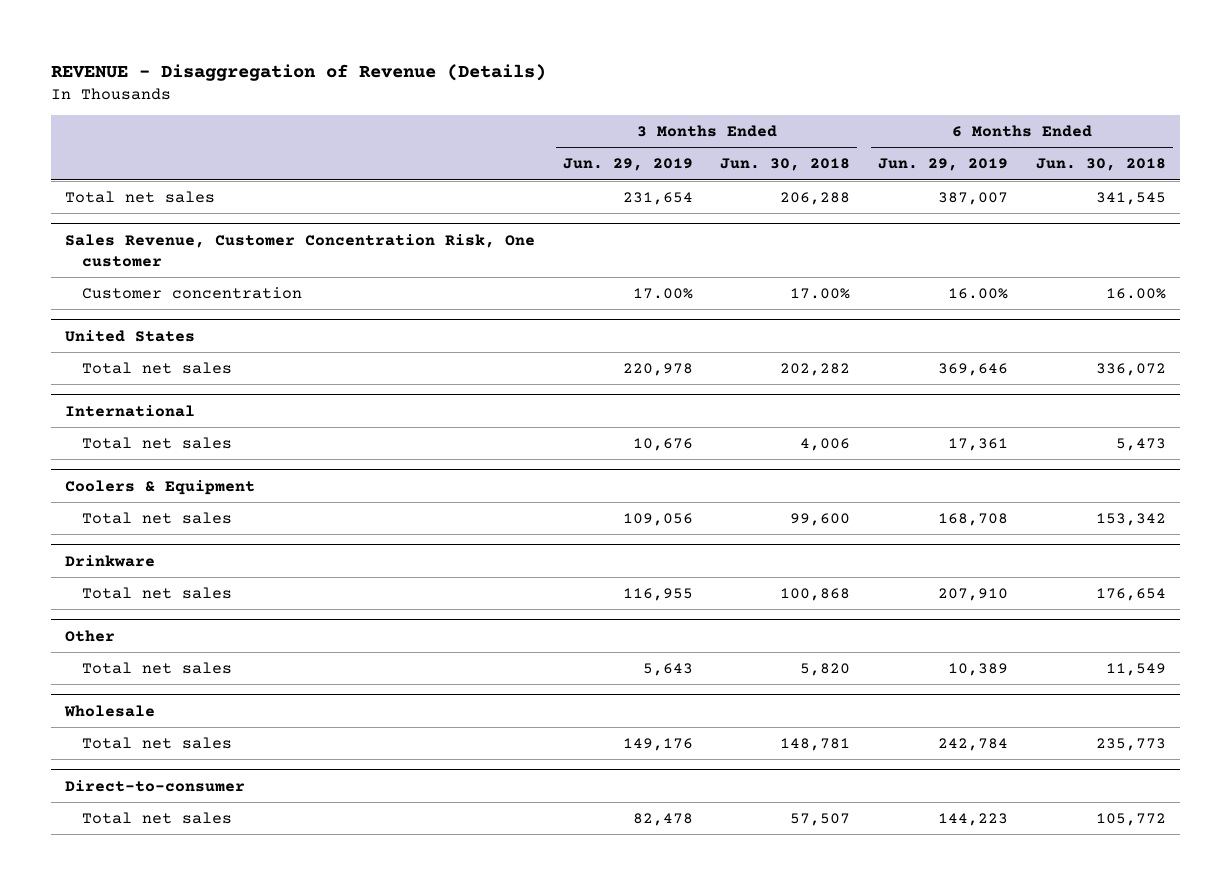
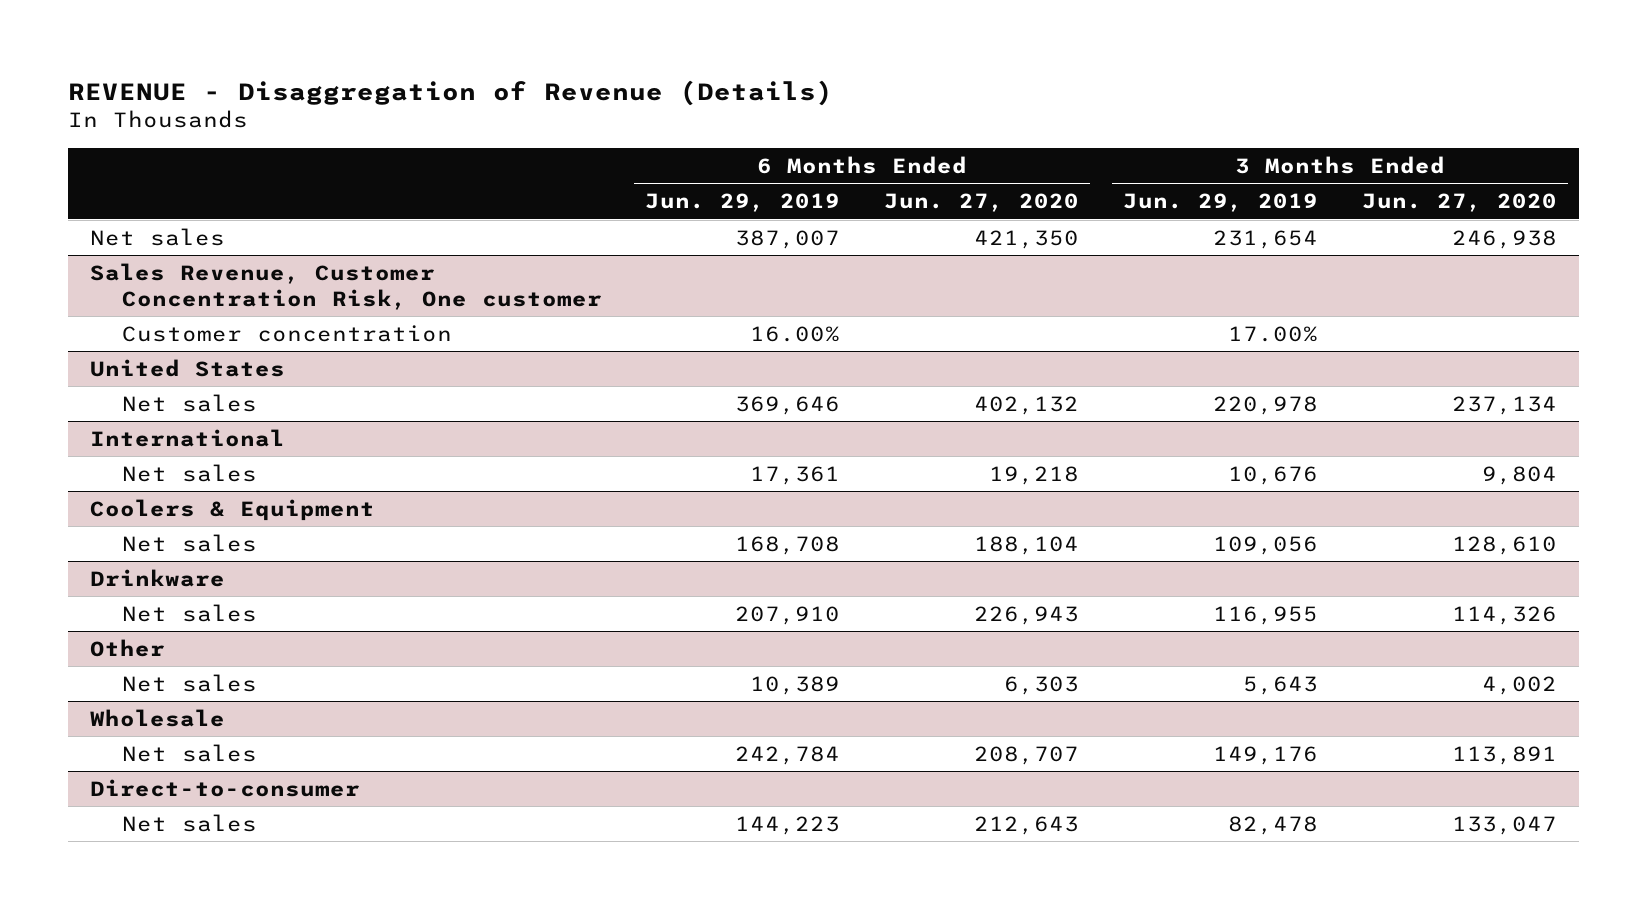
[720,158,851,172] Jun. 30, 2018 -> none
[1036,158,1167,172] Jun. 30, 2018 -> none
none -> [884,192,1080,212] Jun. 27, 2020
none -> [1361,192,1557,212] Jun. 27, 2020
[64,190,215,203] Total net sales -> [89,227,225,246] Net sales
[82,361,233,374] Total net sales -> [121,393,257,412] Net sales
[82,436,233,449] Total net sales -> [121,463,257,482] Net sales
[82,511,233,524] Total net sales -> [121,533,257,552] Net sales
[82,586,233,599] Total net sales -> [121,603,257,622] Net sales
[82,661,233,674] Total net sales -> [121,673,257,692] Net sales
[82,736,233,749] Total net sales -> [121,743,257,762] Net sales
[82,811,233,824] Total net sales -> [121,813,257,832] Net sales

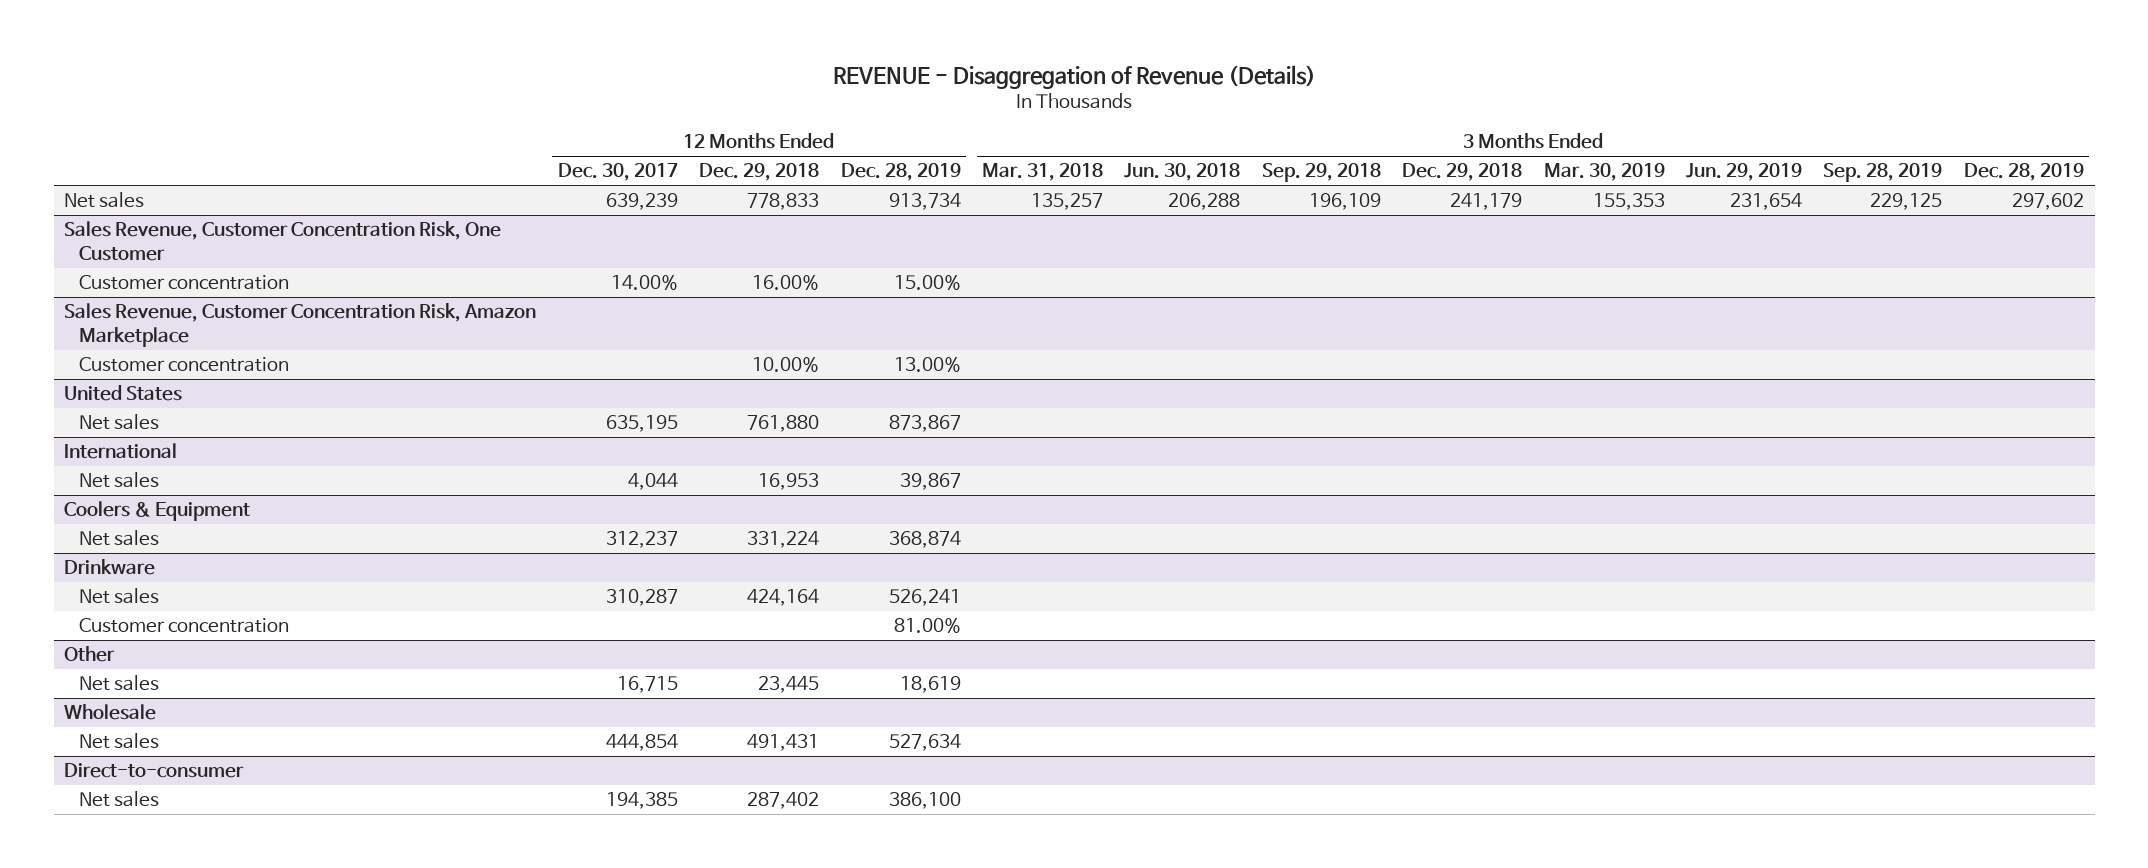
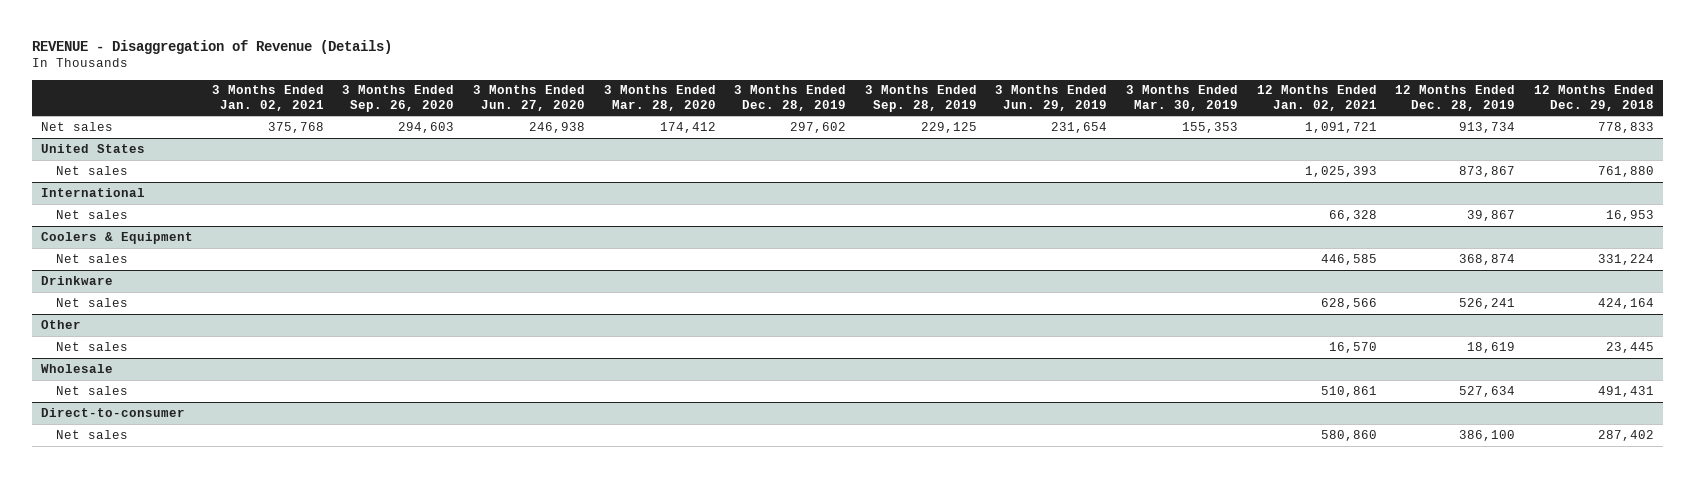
[557,163,678,182] Dec. 30, 2017 -> none
[982,163,1104,182] Mar. 31, 2018 -> none
[1124,163,1241,182] Jun. 30, 2018 -> none
[1261,163,1381,183] Sep. 29, 2018 -> none
[1402,163,1523,182] Dec. 29, 2018 -> none
none -> [211,85,324,111] 3 Months Ended Jan. 02, 2021
none -> [342,85,455,112] 3 Months Ended Sep. 26, 2020
none -> [472,85,585,111] 3 Months Ended Jun. 27, 2020
none -> [603,85,716,111] 3 Months Ended Mar. 28, 2020
none -> [1256,85,1377,111] 12 Months Ended Jan. 02, 2021
[64,221,502,262] Sales Revenue, Customer Concentration Risk, One Customer -> none
[78,275,289,291] Customer concentration -> none
[64,303,537,348] Sales Revenue, Customer Concentration Risk, Amazon Marketplace -> none
[78,357,289,373] Customer concentration -> none
[78,618,289,634] Customer concentration -> none

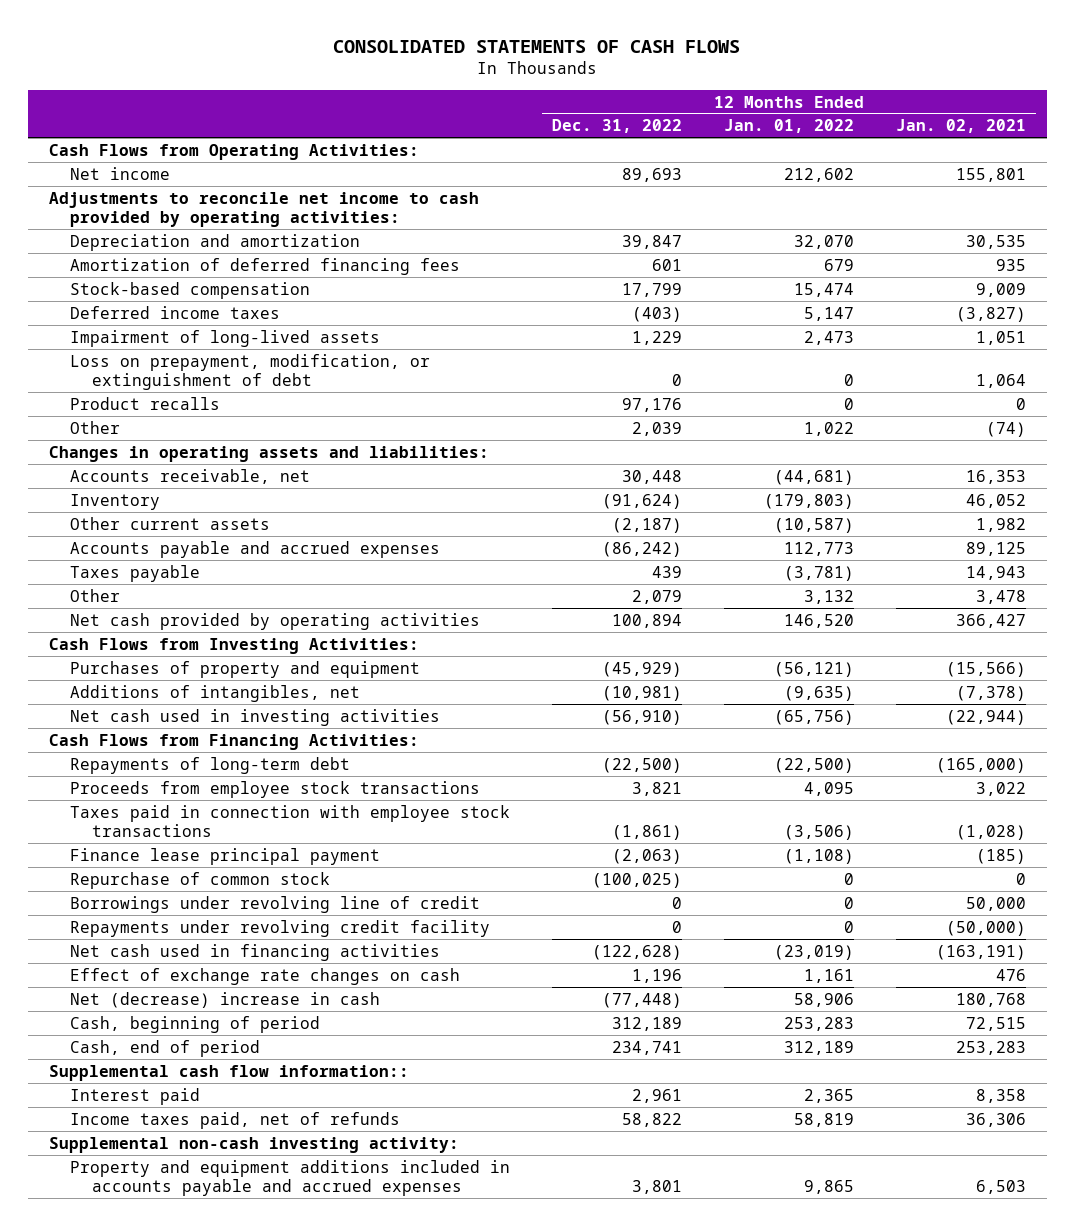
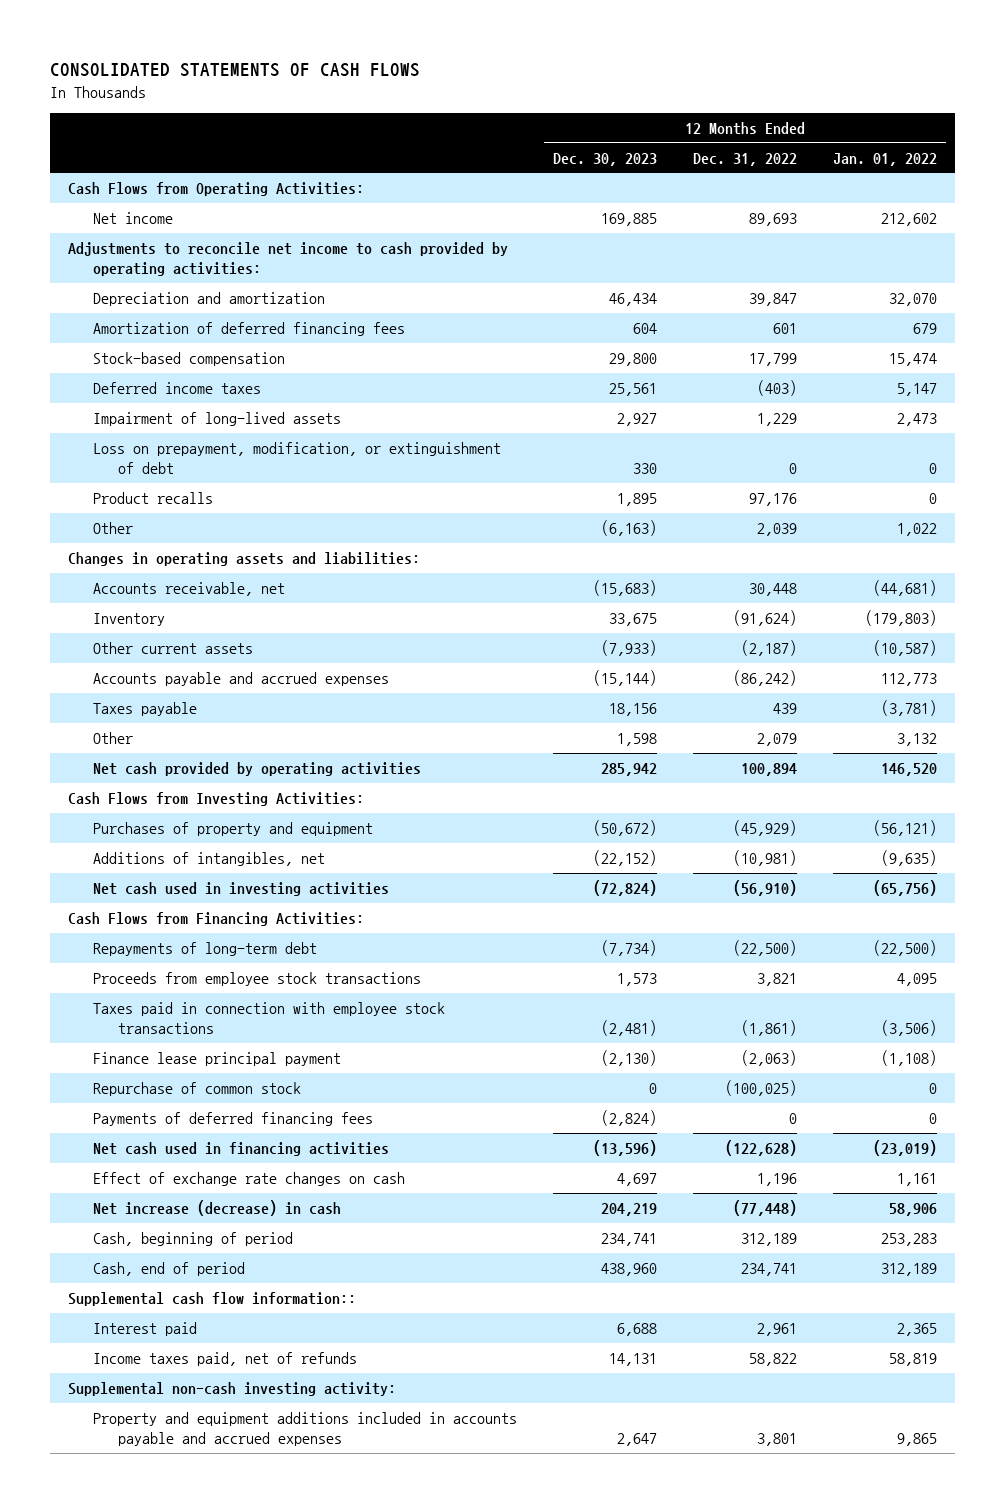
[895,119,1026,134] Jan. 02, 2021 -> none
none -> [552,152,657,166] Dec. 30, 2023
[70,895,481,913] Borrowings under revolving line of credit -> none
[70,919,491,937] Repayments under revolving credit facility -> none
none -> [92,1112,373,1127] Payments of deferred financing fees
[70,991,381,1008] Net (decrease) increase in cash -> [92,1200,341,1217] Net increase (decrease) in cash

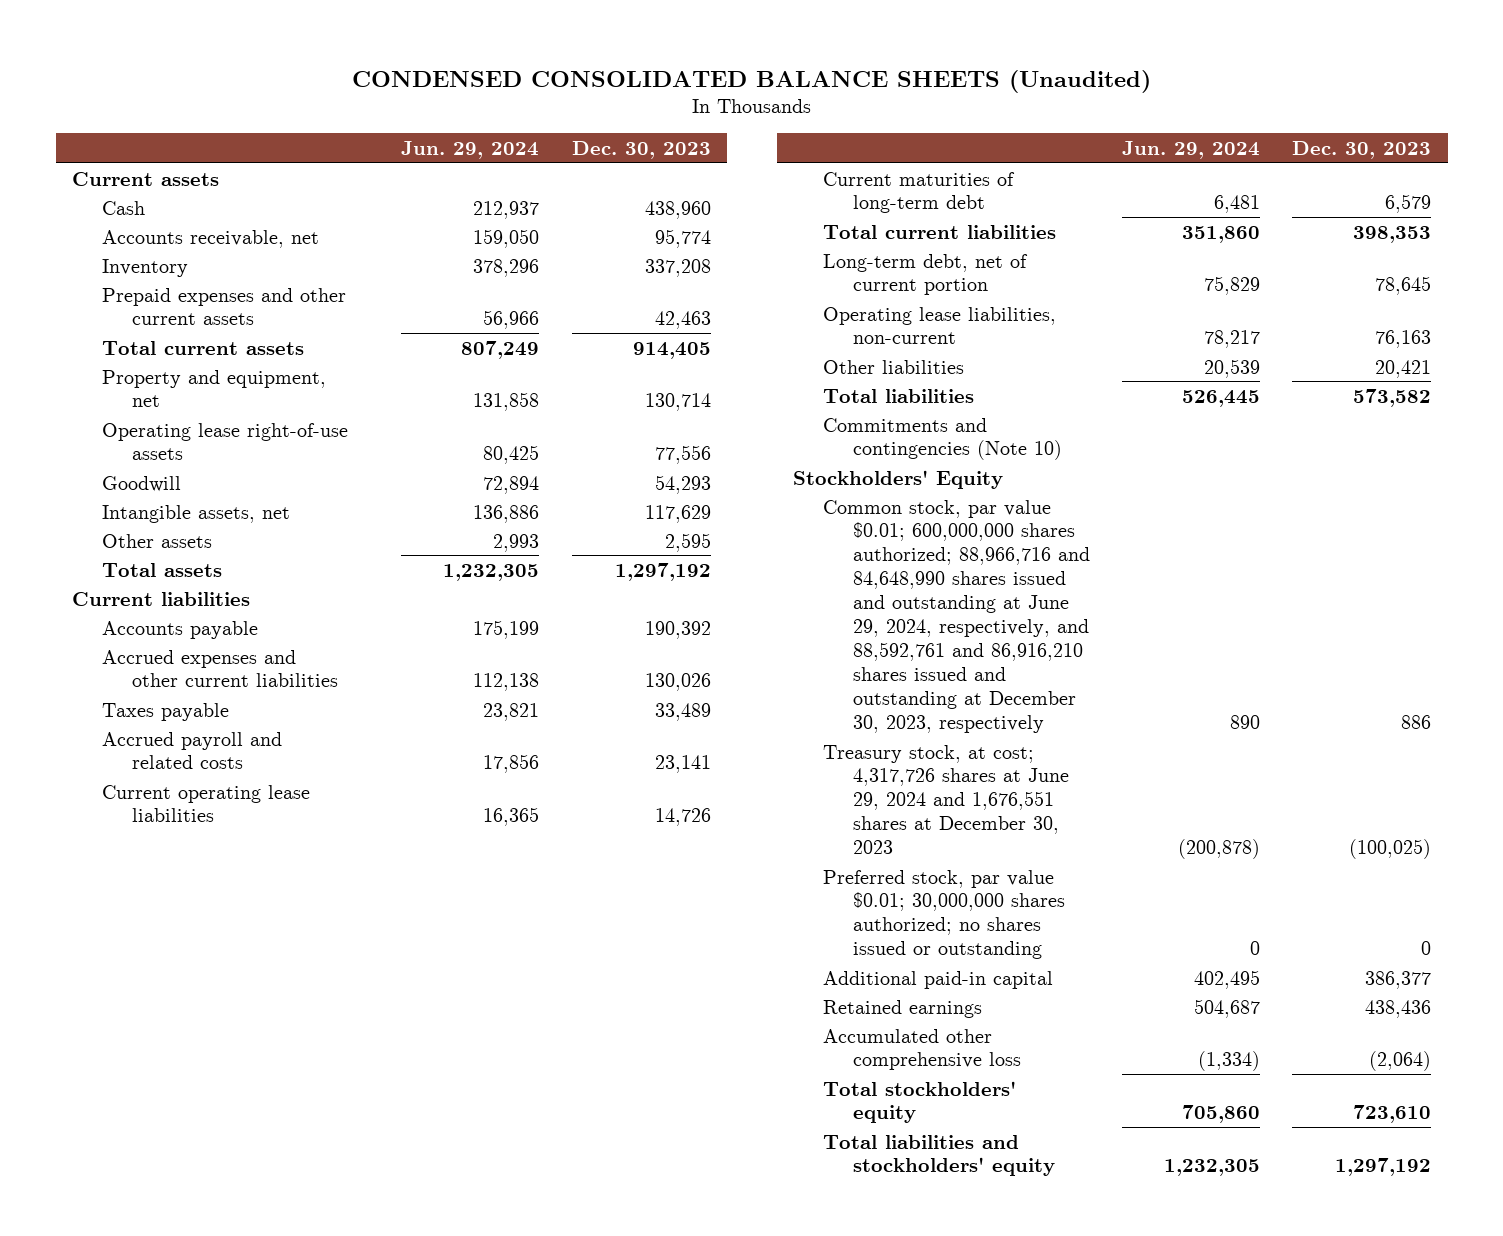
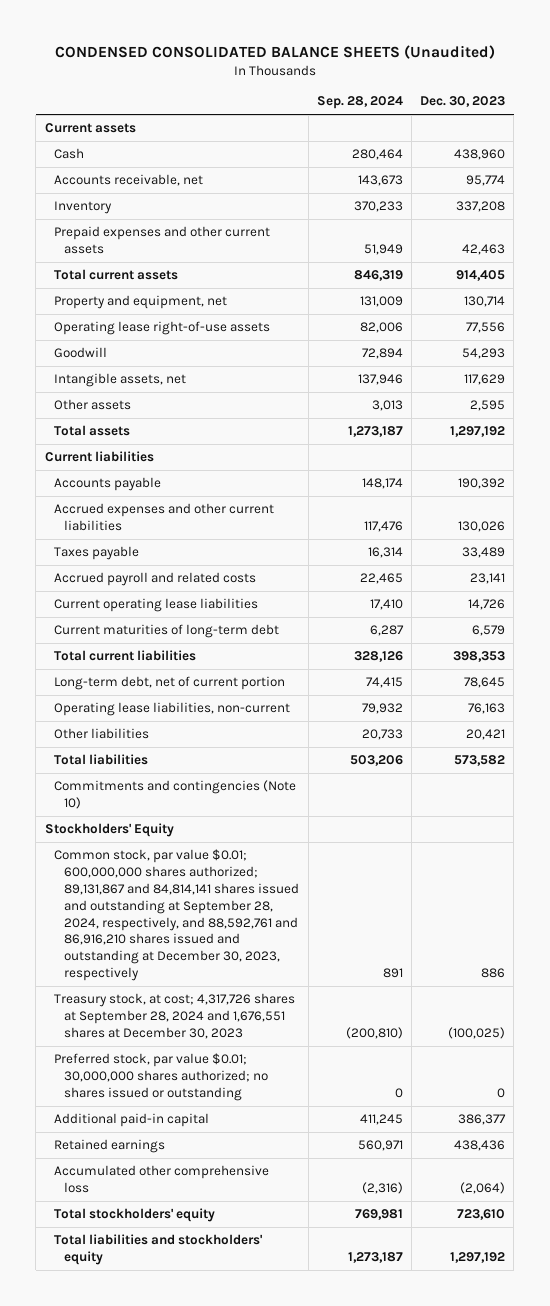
[401,140,540,159] Jun. 29, 2024 -> none
none -> [316,96,403,110] Sep. 28, 2024
[822,499,1090,734] Common stock, par value $0.01; 600,000,000 shares authorized; 88,966,716 and 84,648,990 shares issued and outstanding at June 29, 2024, respectively, and 88,592,761 and 86,916,210 shares issued and outstanding at December 30, 2023, respectively -> [54,849,300,982] Common stock, par value $0.01; 600,000,000 shares authorized; 89,131,867 and 84,814,141 shares issued and outstanding at September 28, 2024, respectively, and 88,592,761 and 86,916,210 shares issued and outstanding at December 30, 2023, respectively
[822,744,1069,855] Treasury stock, at cost; 4,317,726 shares at June 29, 2024 and 1,676,551 shares at December 30, 2023 -> [54,993,296,1040] Treasury stock, at cost; 4,317,726 shares at September 28, 2024 and 1,676,551 shares at December 30, 2023

